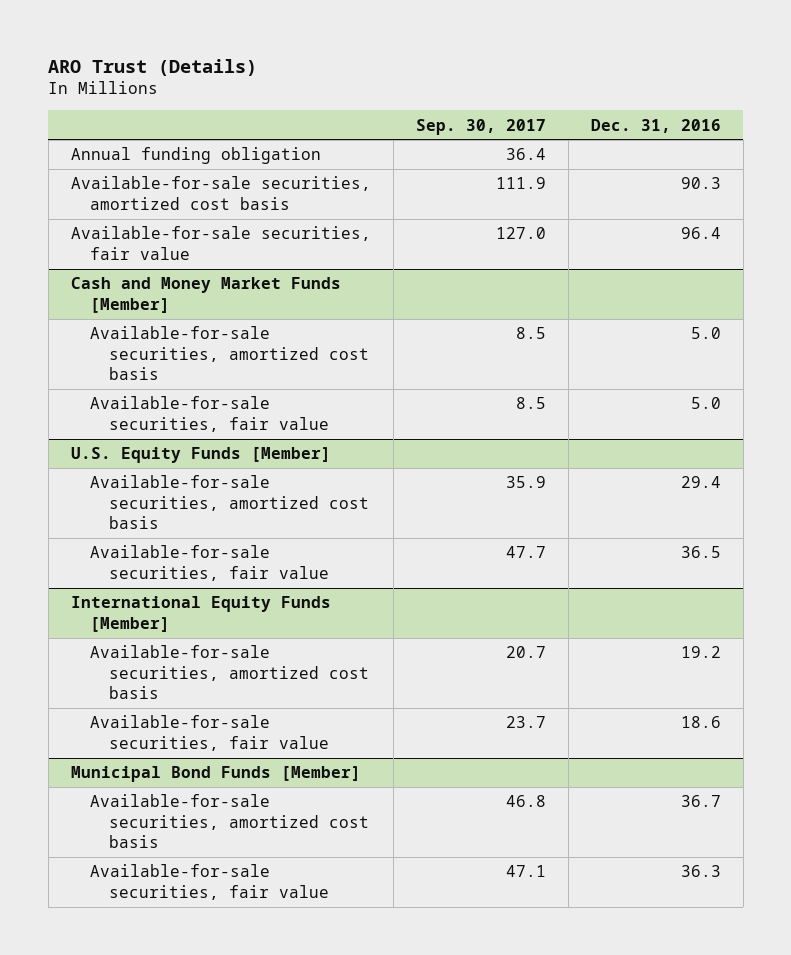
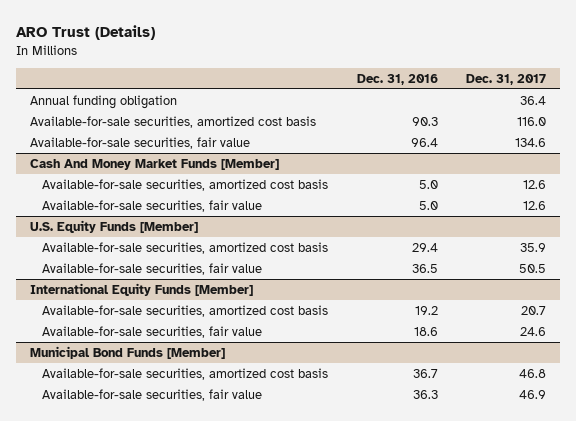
[415,118,546,135] Sep. 30, 2017 -> none
none -> [465,73,546,85] Dec. 31, 2017
[70,277,341,313] Cash and Money Market Funds [Member] -> [30,158,280,170] Cash And Money Market Funds [Member]

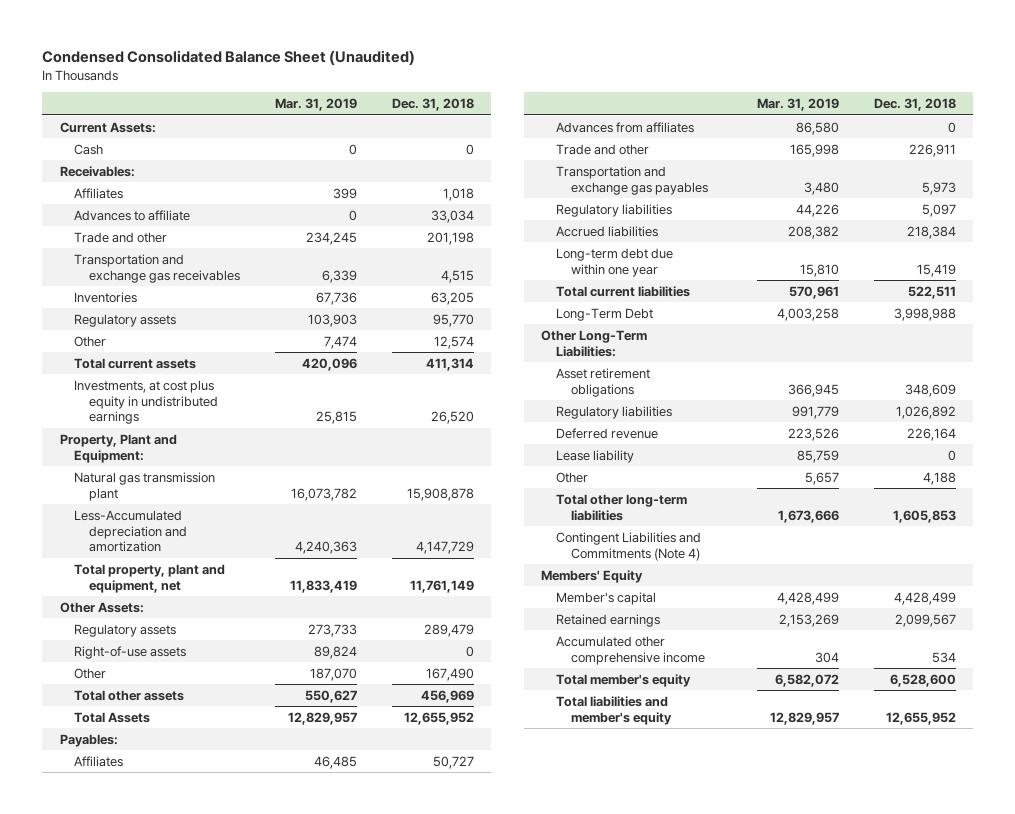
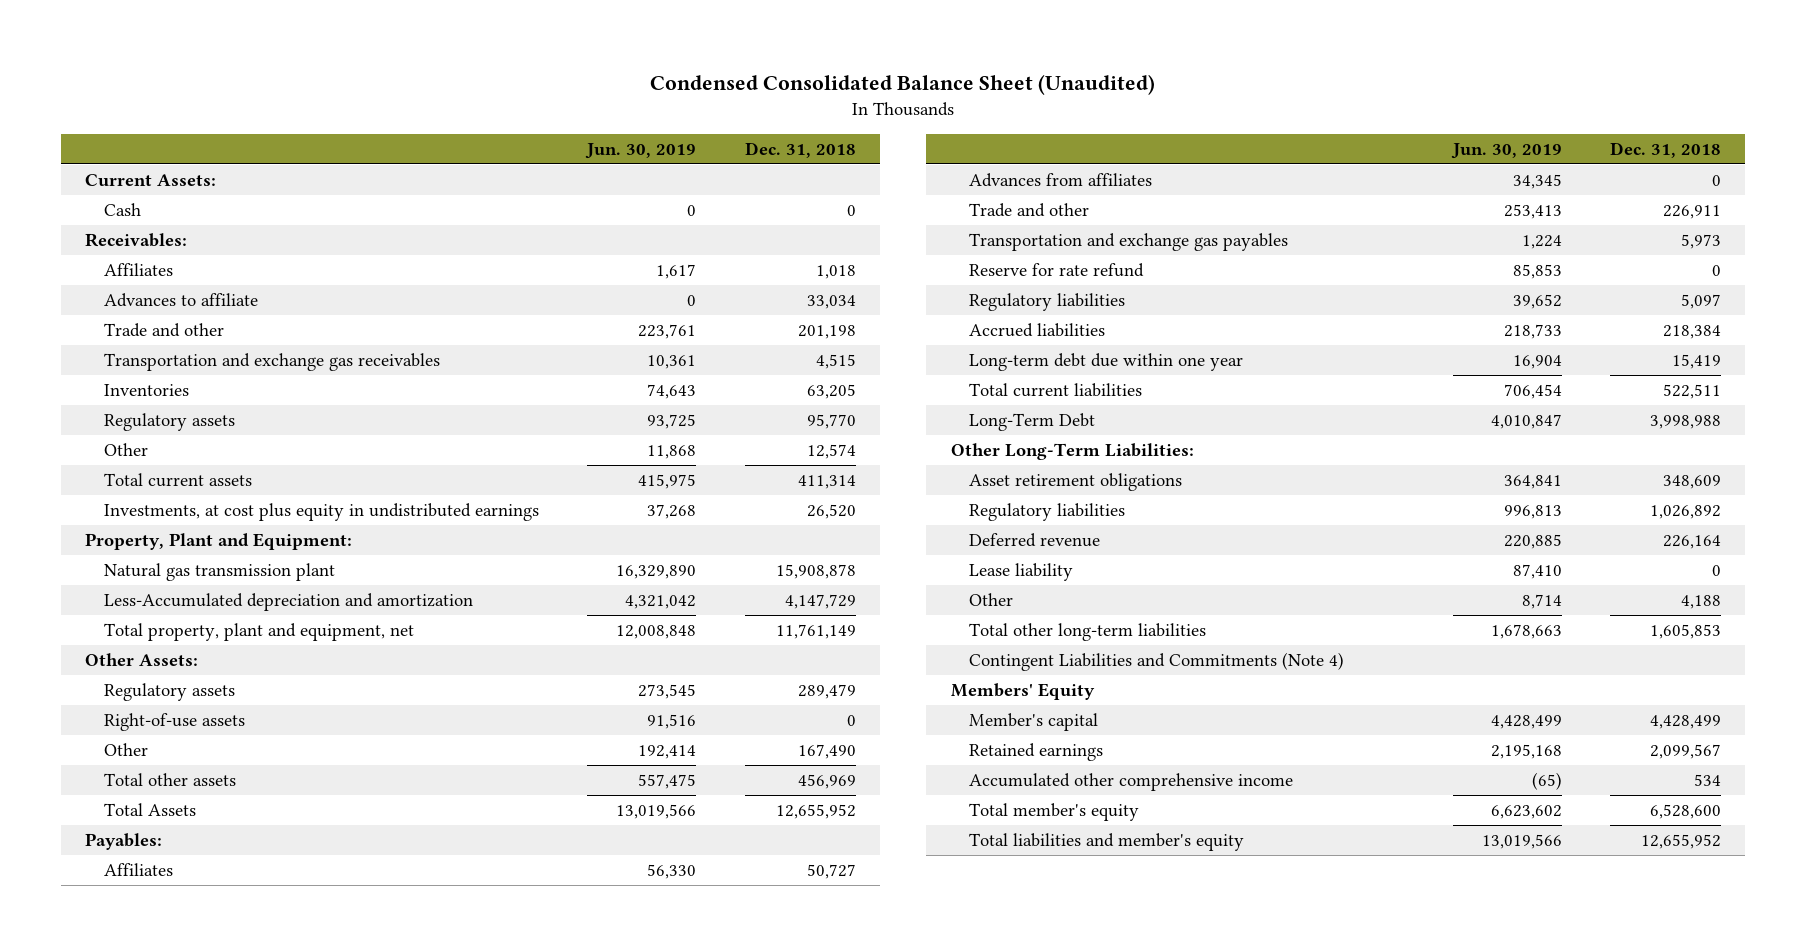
[274,98,357,112] Mar. 31, 2019 -> none
none -> [585,142,697,159] Jun. 30, 2019
none -> [969,262,1145,277] Reserve for rate refund

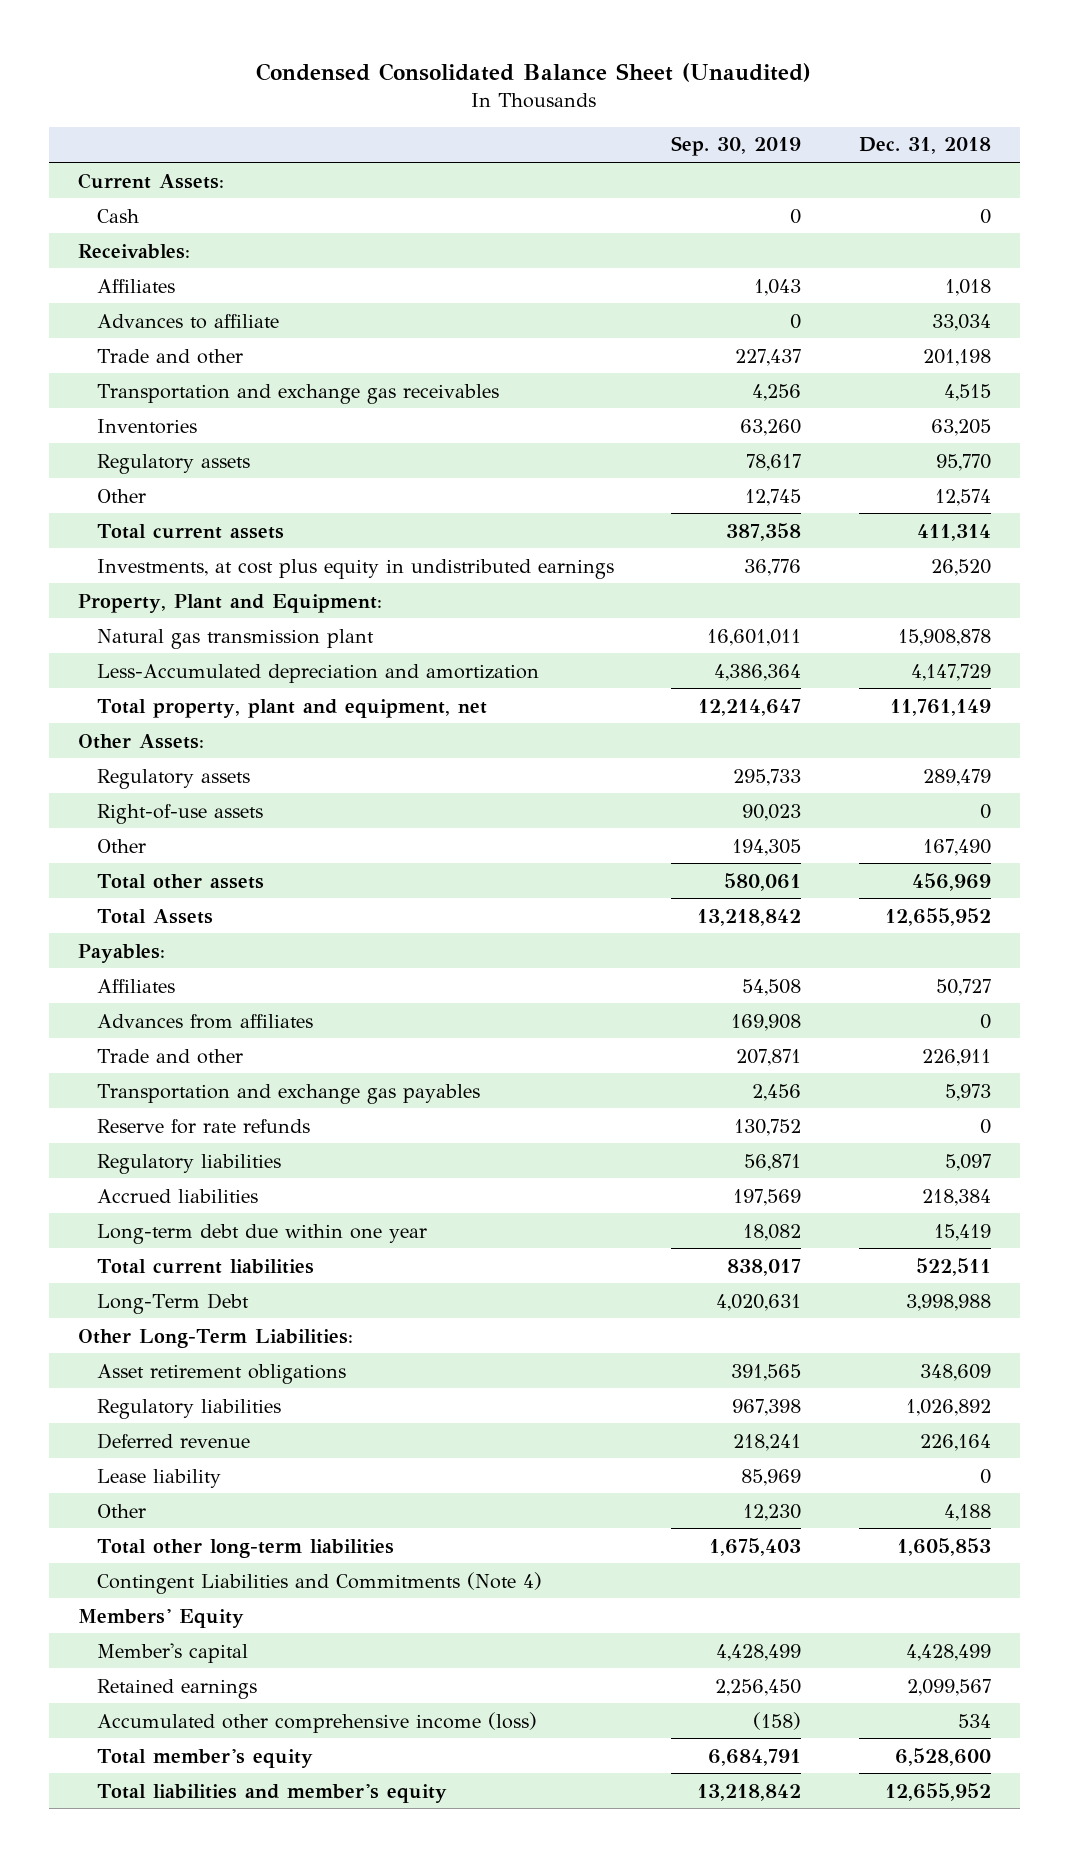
[585,142,697,159] Jun. 30, 2019 -> none
none -> [671,136,802,157] Sep. 30, 2019
[969,262,1145,277] Reserve for rate refund -> [96,1118,310,1134] Reserve for rate refunds
[969,772,1294,791] Accumulated other comprehensive income -> [96,1711,537,1733] Accumulated other comprehensive income (loss)

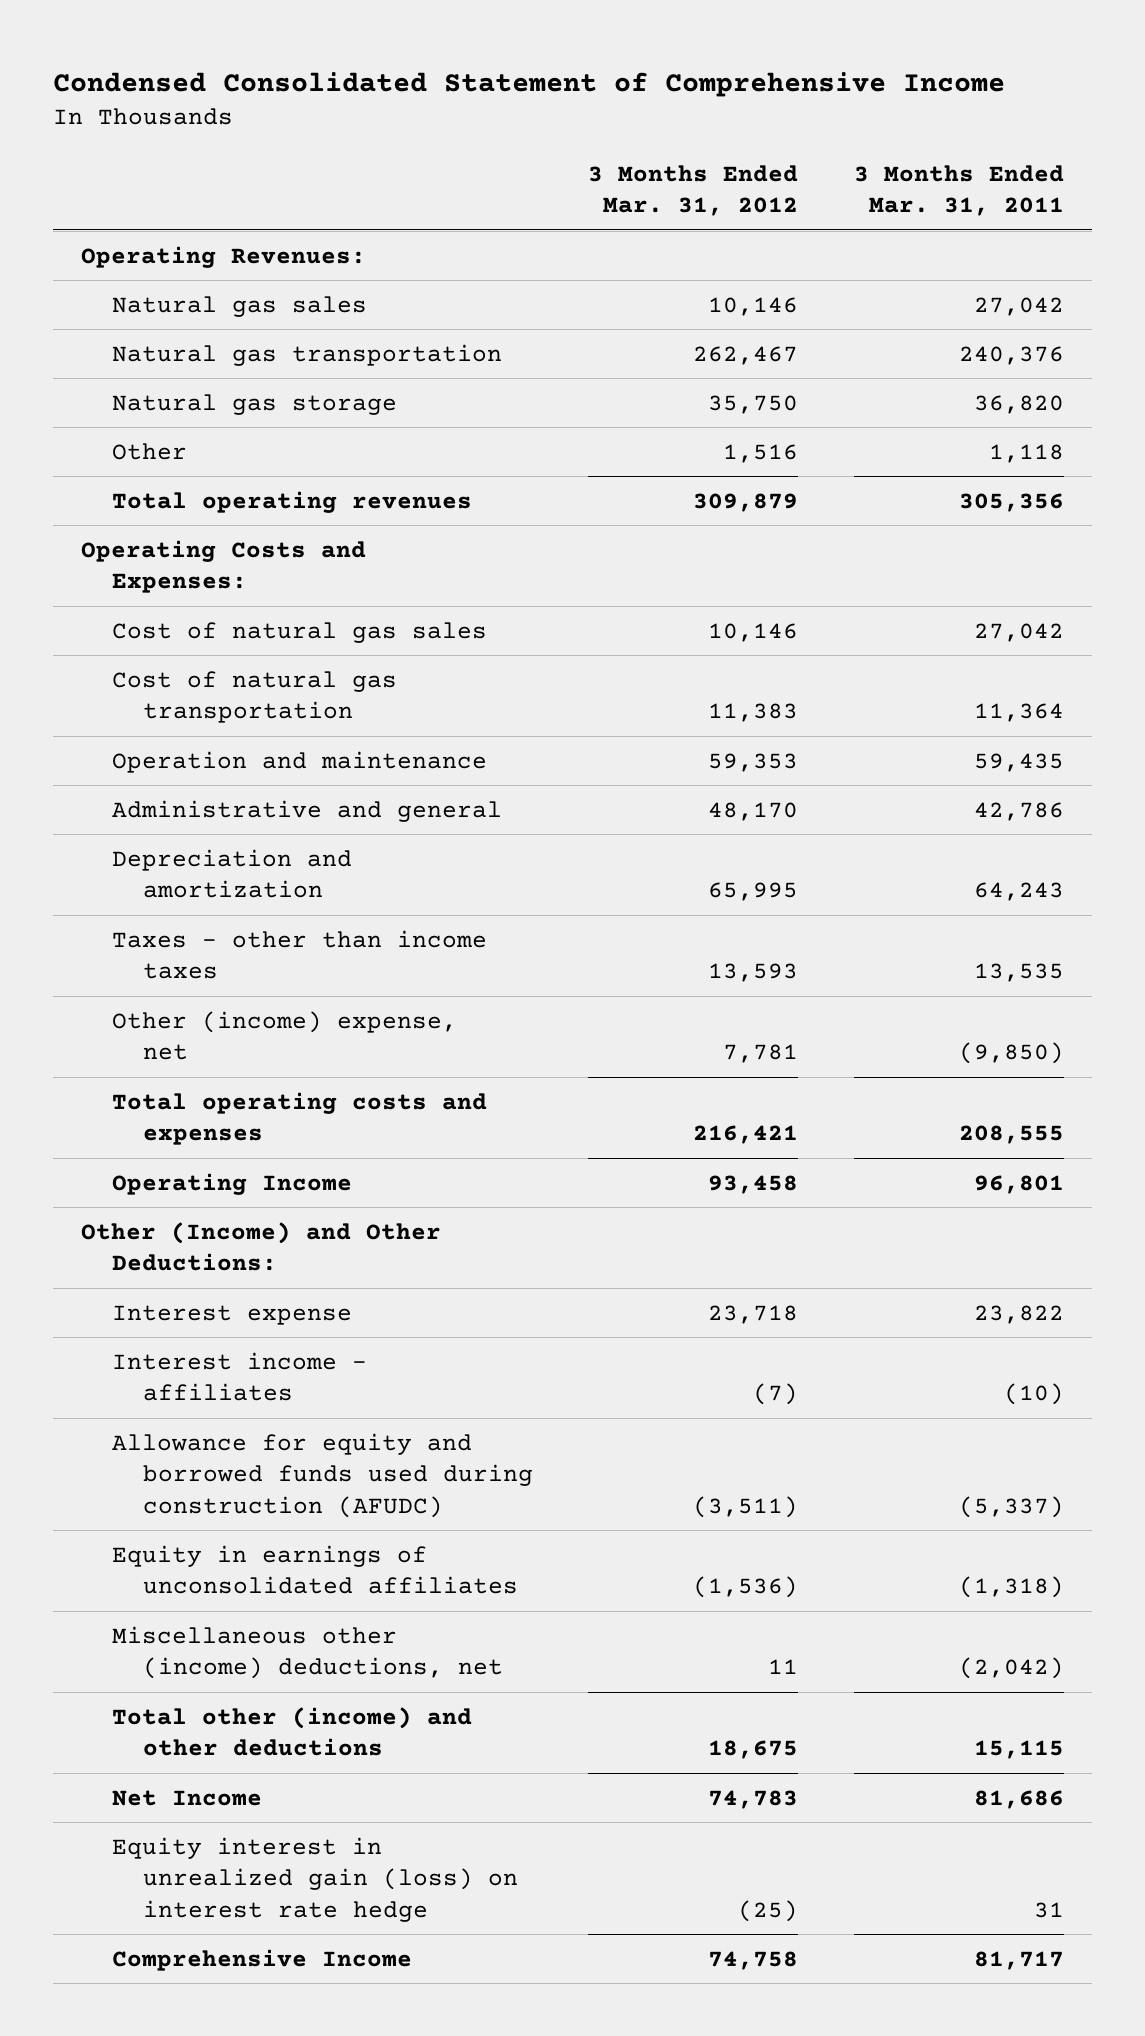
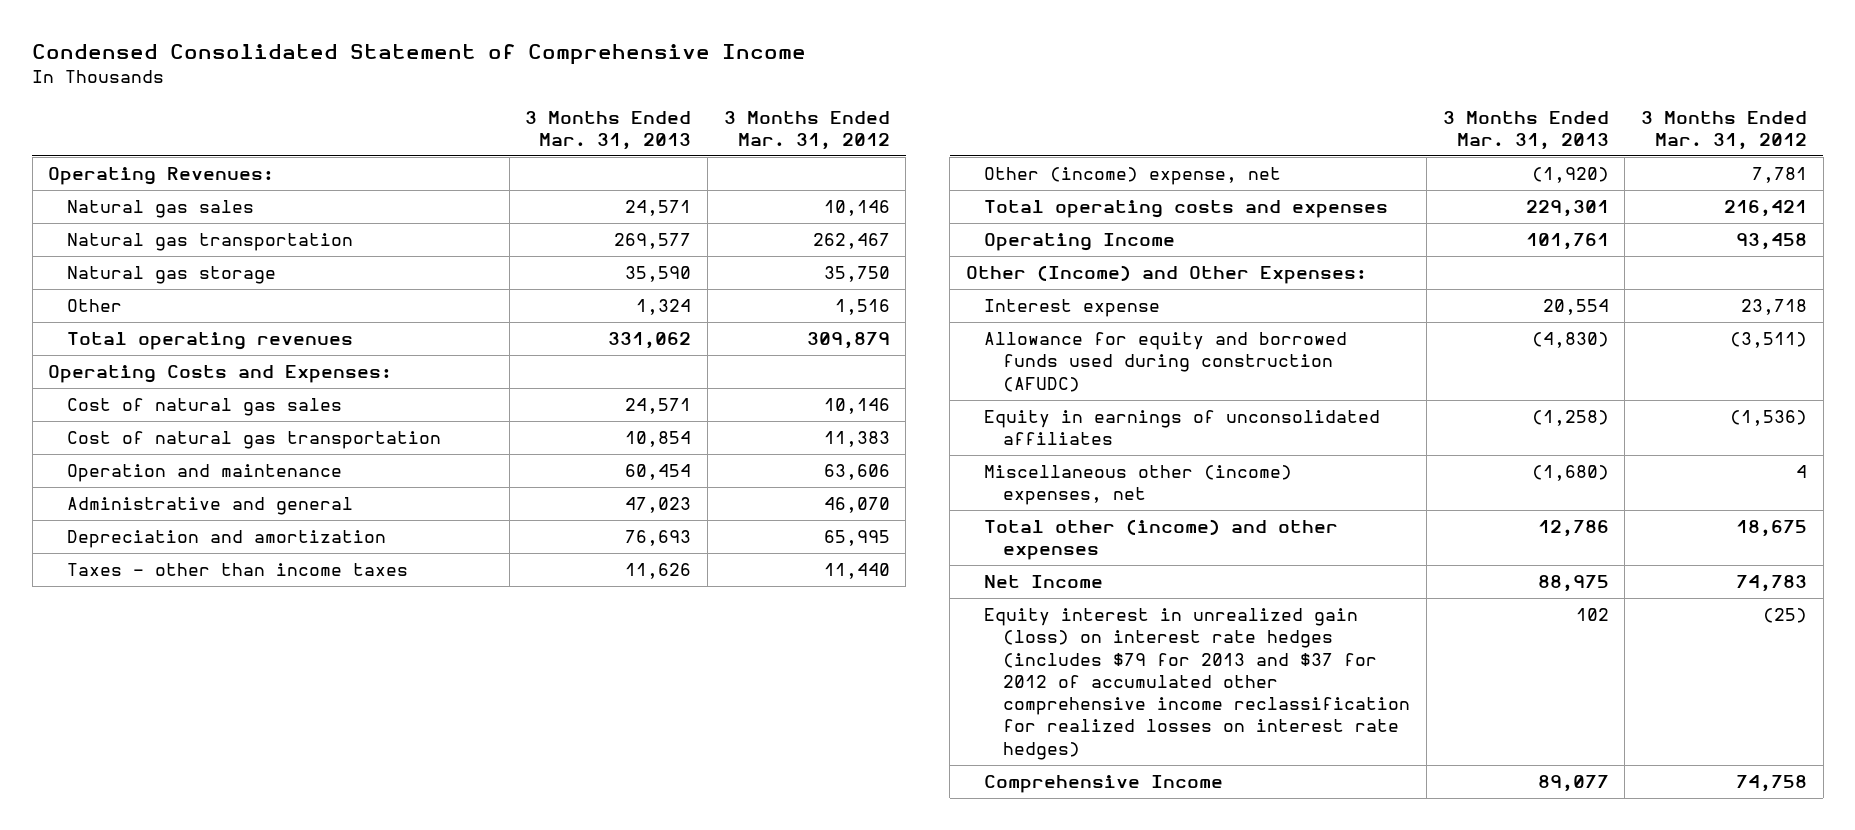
[854,164,1065,217] 3 Months Ended Mar. 31, 2011 -> none
none -> [525,110,692,150] 3 Months Ended Mar. 31, 2013
[708,752,799,772] 59,353 -> [823,464,890,481] 63,606
[708,801,799,821] 48,170 -> [823,497,890,514] 46,070
[708,963,799,983] 13,593 -> [823,563,890,580] 11,440
[80,1221,441,1272] Other (Income) and Other Deductions: -> [965,265,1367,285] Other (Income) and Other Expenses:
[111,1351,367,1402] Interest income - affiliates -> none
[111,1625,503,1680] Miscellaneous other (income) deductions, net -> [984,465,1293,506] Miscellaneous other (income) expenses, net
[768,1659,799,1675] 11 -> [1796,465,1808,479] 4
[111,1706,472,1757] Total other (income) and other deductions -> [984,519,1339,561] Total other (income) and other expenses
[111,1836,518,1922] Equity interest in unrealized gain (loss) on interest rate hedge -> [984,608,1411,760] Equity interest in unrealized gain (loss) on interest rate hedges (includes $79 for 2013 and $37 for 2012 of accumulated other comprehensive income reclassification for realized losses on interest rate hedges)

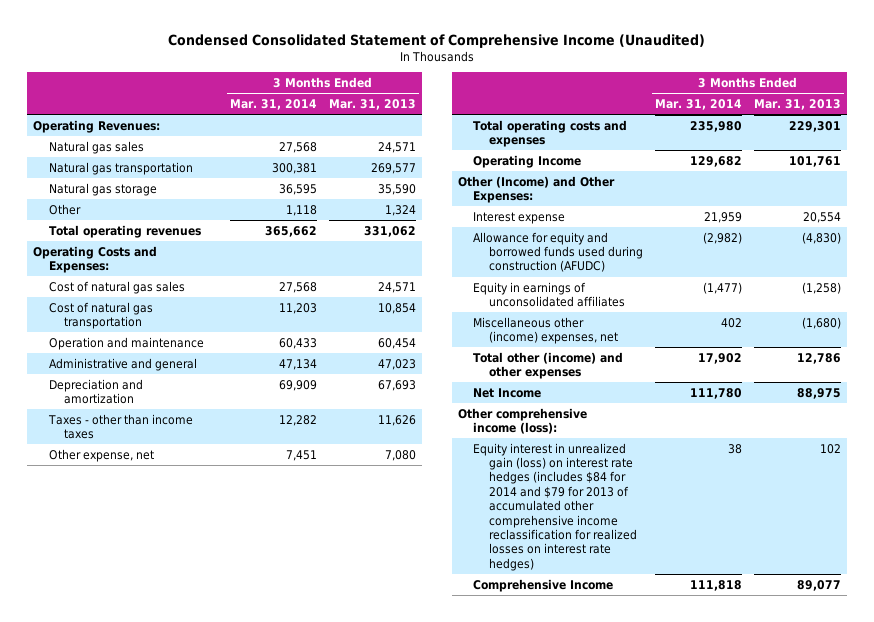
[32,44,807,66] Condensed Consolidated Statement of Comprehensive Income -> [167,33,705,48] Condensed Consolidated Statement of Comprehensive Income (Unaudited)
[723,110,890,150] 3 Months Ended Mar. 31, 2012 -> none
none -> [230,99,318,111] Mar. 31, 2014
[625,530,692,547] 76,693 -> [378,379,417,391] 67,693
[984,167,1282,186] Other (income) expense, net -> [48,448,154,462] Other expense, net
[1531,167,1609,184] (1,920) -> [385,449,417,461] 7,080
none -> [457,407,587,435] Other comprehensive income (loss):
[984,608,1411,760] Equity interest in unrealized gain (loss) on interest rate hedges (includes $79 for 2013 and $37 for 2012 of accumulated other comprehensive income reclassification for realized losses on interest rate hedges) -> [473,442,637,571] Equity interest in unrealized gain (loss) on interest rate hedges (includes $84 for 2014 and $79 for 2013 of accumulated other comprehensive income reclassification for realized losses on interest rate hedges)

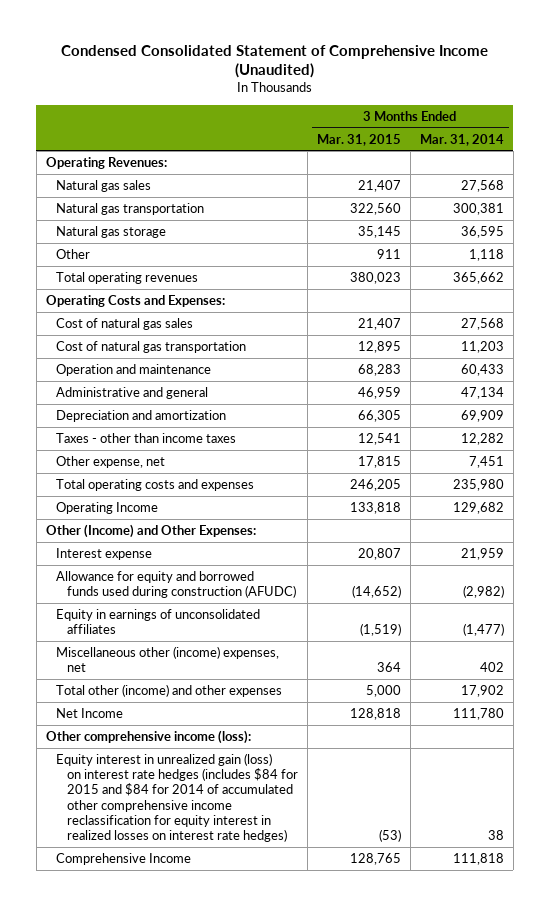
[329,99,417,111] Mar. 31, 2013 -> none
none -> [316,133,401,146] Mar. 31, 2015
[473,442,637,571] Equity interest in unrealized gain (loss) on interest rate hedges (includes $84 for 2014 and $79 for 2013 of accumulated other comprehensive income reclassification for realized losses on interest rate hedges) -> [56,752,298,842] Equity interest in unrealized gain (loss) on interest rate hedges (includes $84 for 2015 and $84 for 2014 of accumulated other comprehensive income reclassification for equity interest in realized losses on interest rate hedges)

